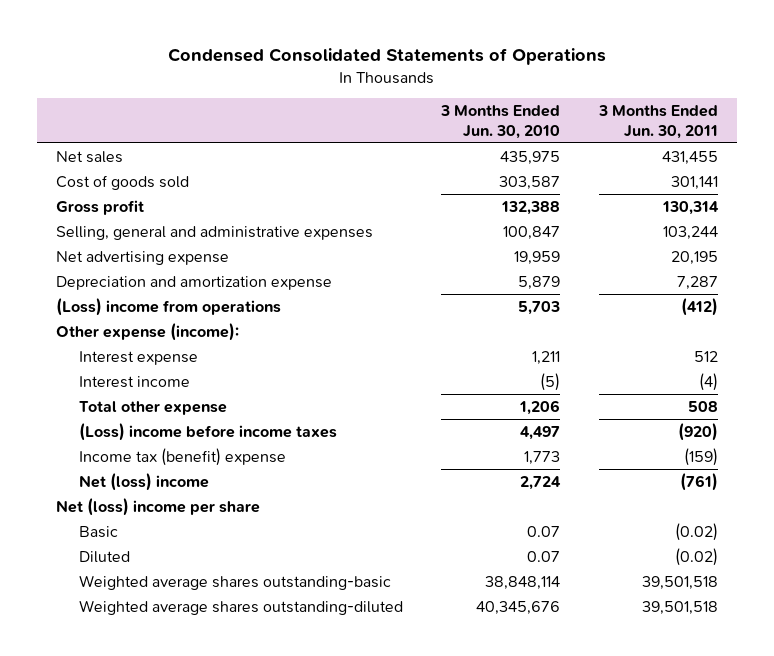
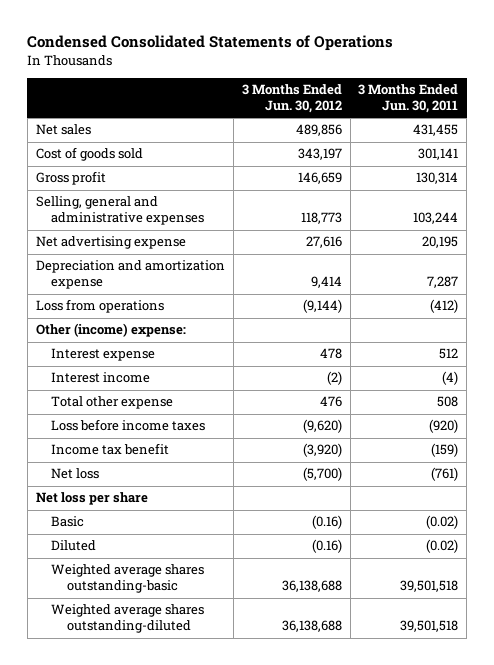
[440,105,561,139] 3 Months Ended Jun. 30, 2010 -> none
none -> [241,84,342,114] 3 Months Ended Jun. 30, 2012
[56,297,282,316] (Loss) income from operations -> [35,299,164,314] Loss from operations
[56,322,240,341] Other expense (income): -> [35,323,186,338] Other (income) expense:
[78,422,337,441] (Loss) income before income taxes -> [51,419,206,432] Loss before income taxes
[78,447,286,466] Income tax (benefit) expense -> [51,443,170,456] Income tax benefit
[78,472,209,491] Net (loss) income -> [51,468,100,480] Net loss
[56,497,261,516] Net (loss) income per share -> [35,492,148,506] Net loss per share

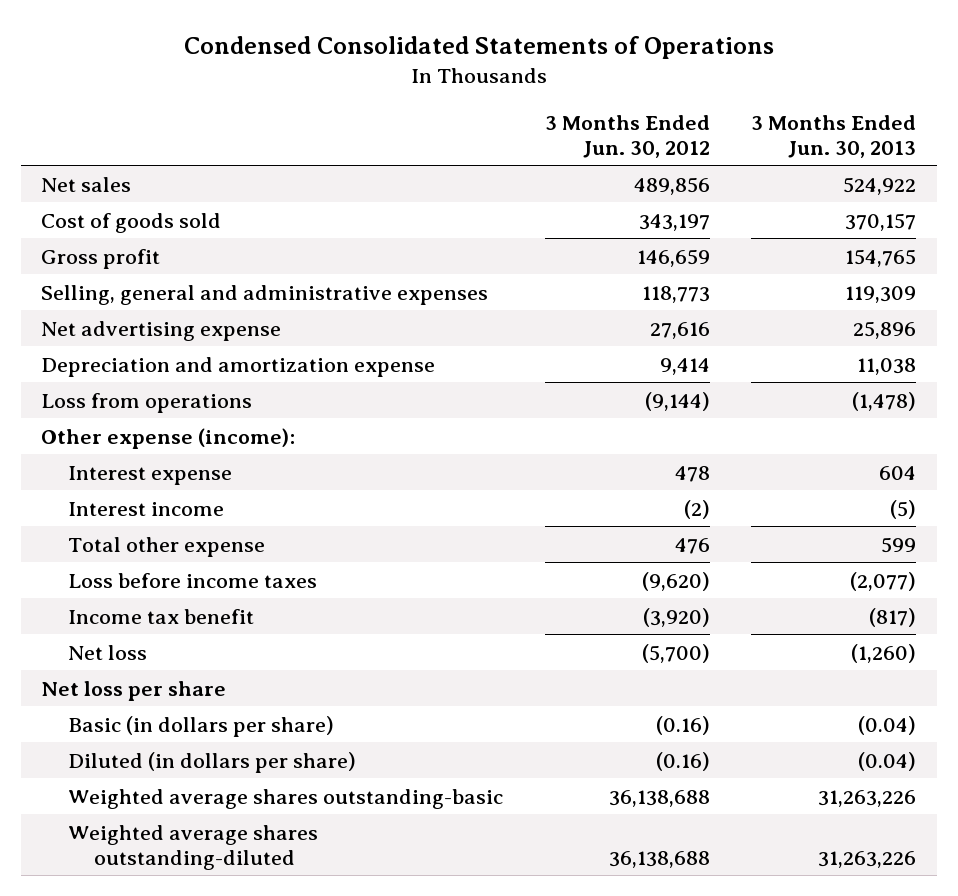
[358,84,459,114] 3 Months Ended Jun. 30, 2011 -> none
none -> [751,114,917,158] 3 Months Ended Jun. 30, 2013
[35,323,186,338] Other (income) expense: -> [41,427,296,449] Other expense (income):
[51,516,85,528] Basic -> [67,715,334,737] Basic (in dollars per share)
[51,540,97,552] Diluted -> [67,751,356,773] Diluted (in dollars per share)

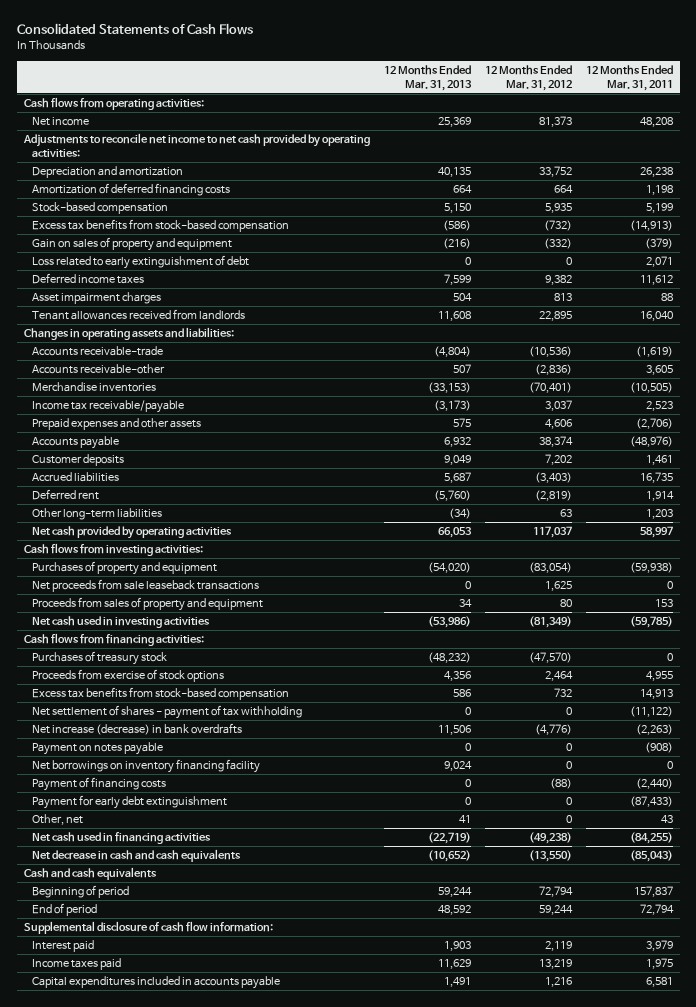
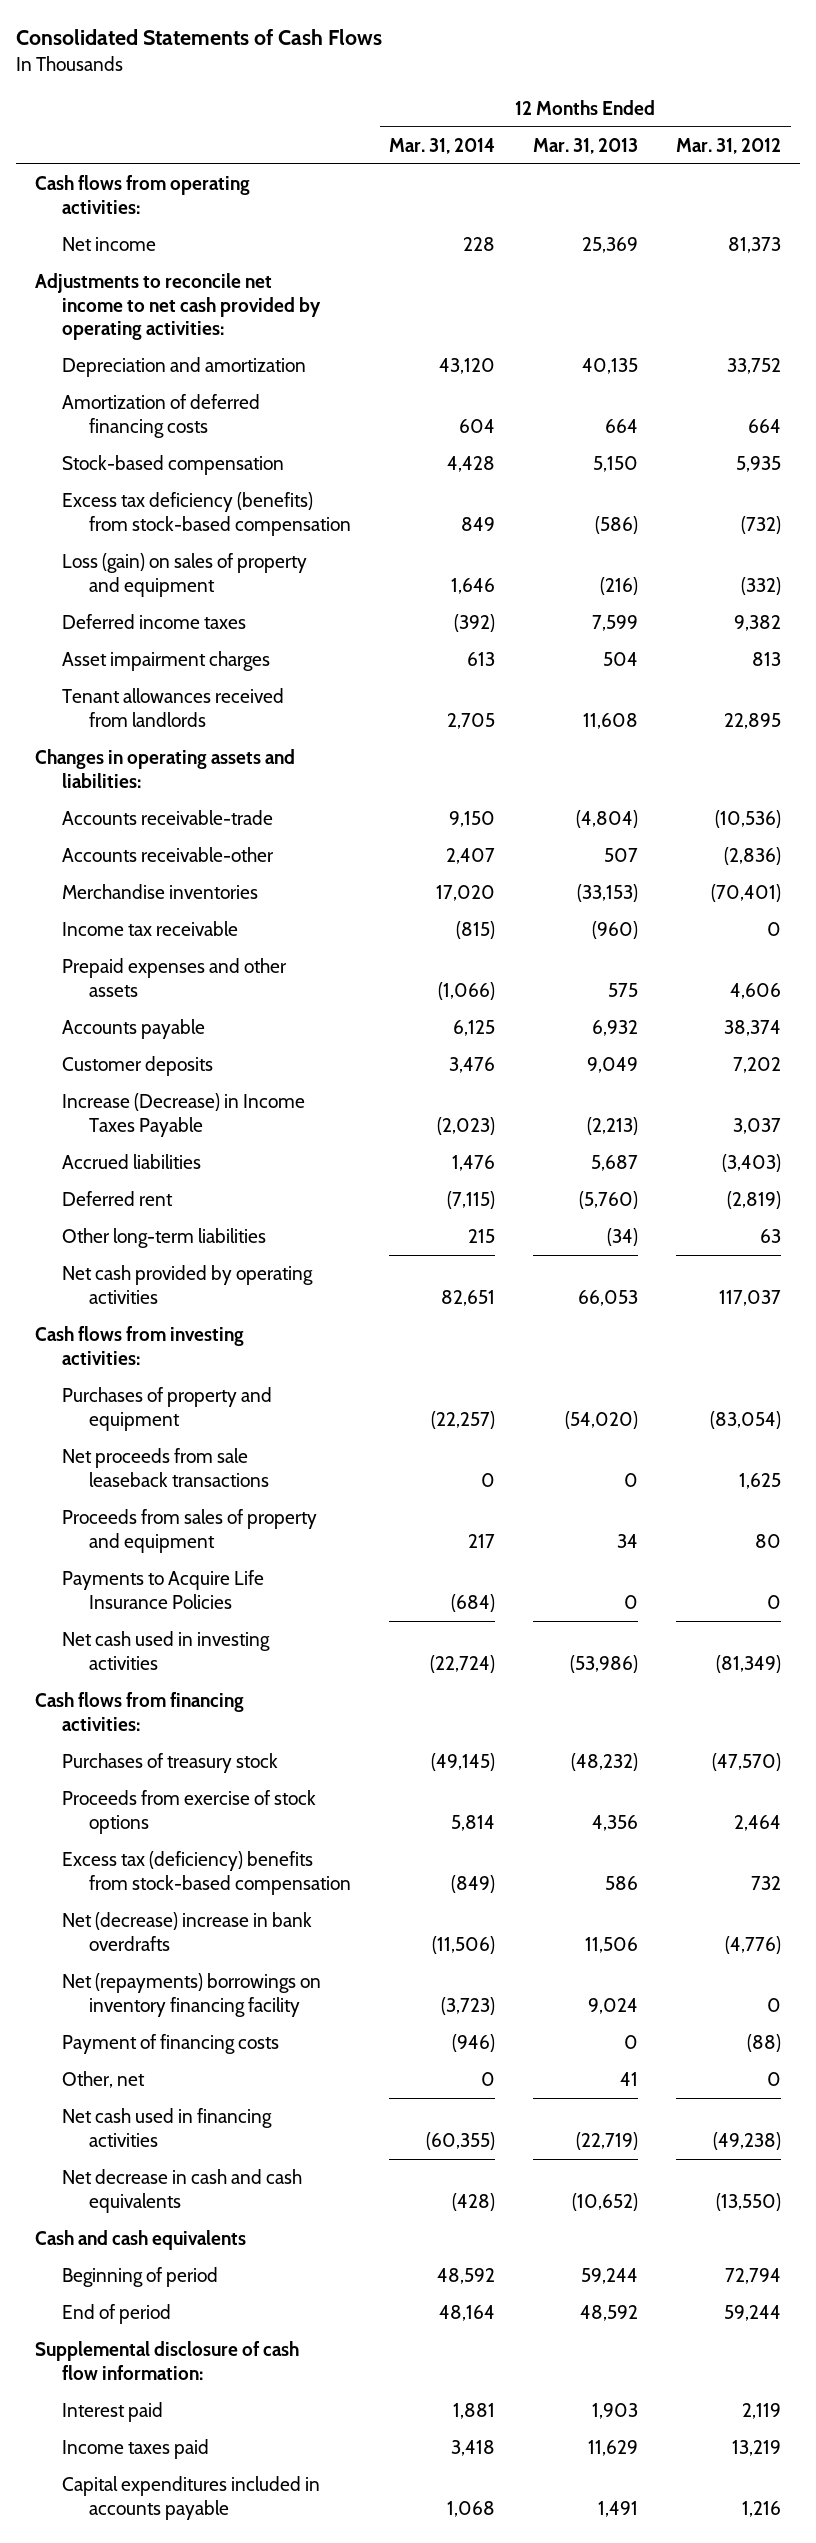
[585,64,673,91] 12 Months Ended Mar. 31, 2011 -> none
none -> [389,137,496,154] Mar. 31, 2014
[31,254,249,269] Loss related to early extinguishment of debt -> none
[31,218,289,232] Excess tax benefits from stock-based compensation -> [62,492,352,536] Excess tax deficiency (benefits) from stock-based compensation
[31,236,232,251] Gain on sales of property and equipment -> [62,553,308,597] Loss (gain) on sales of property and equipment
[31,399,184,413] Income tax receivable/payable -> [62,921,239,937] Income tax receivable
[433,399,471,411] (3,173) -> [592,921,639,940] (960)
[544,399,572,411] 3,037 -> [767,922,782,937] 0
none -> [62,1093,306,1137] Increase (Decrease) in Income Taxes Payable
none -> [62,1570,265,1609] Payments to Acquire Life Insurance Policies
[31,704,302,719] Net settlement of shares - payment of tax withholding -> none
[31,741,163,755] Payment on notes payable -> none
[31,686,289,700] Excess tax benefits from stock-based compensation -> [62,1851,352,1895] Excess tax (deficiency) benefits from stock-based compensation
[31,722,242,735] Net increase (decrease) in bank overdrafts -> [62,1912,313,1951] Net (decrease) increase in bank overdrafts
[31,758,260,773] Net borrowings on inventory financing facility -> [62,1973,322,2017] Net (repayments) borrowings on inventory financing facility
[31,794,227,809] Payment for early debt extinguishment -> none

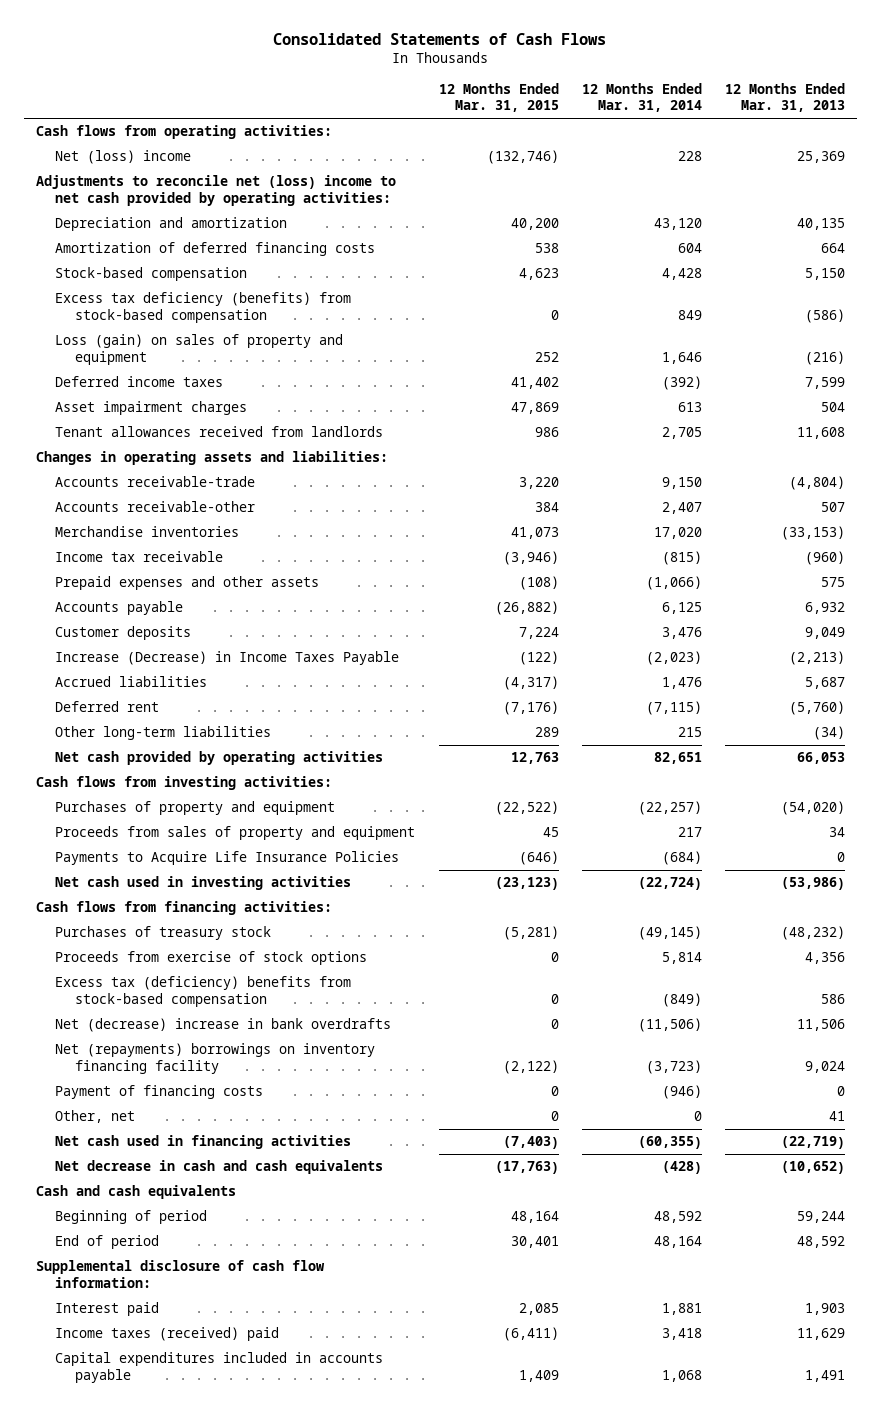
[676,137,782,154] Mar. 31, 2012 -> none
none -> [438,82,559,113] 12 Months Ended Mar. 31, 2015
[62,237,157,252] Net income -> [55,150,192,165] Net (loss) income
[35,273,322,341] Adjustments to reconcile net income to net cash provided by operating activities: -> [35,175,396,207] Adjustments to reconcile net (loss) income to net cash provided by operating activities:
[62,1448,270,1487] Net proceeds from sale leaseback transactions -> none
[62,2439,210,2460] Income taxes paid -> [55,1327,280,1342] Income taxes (received) paid

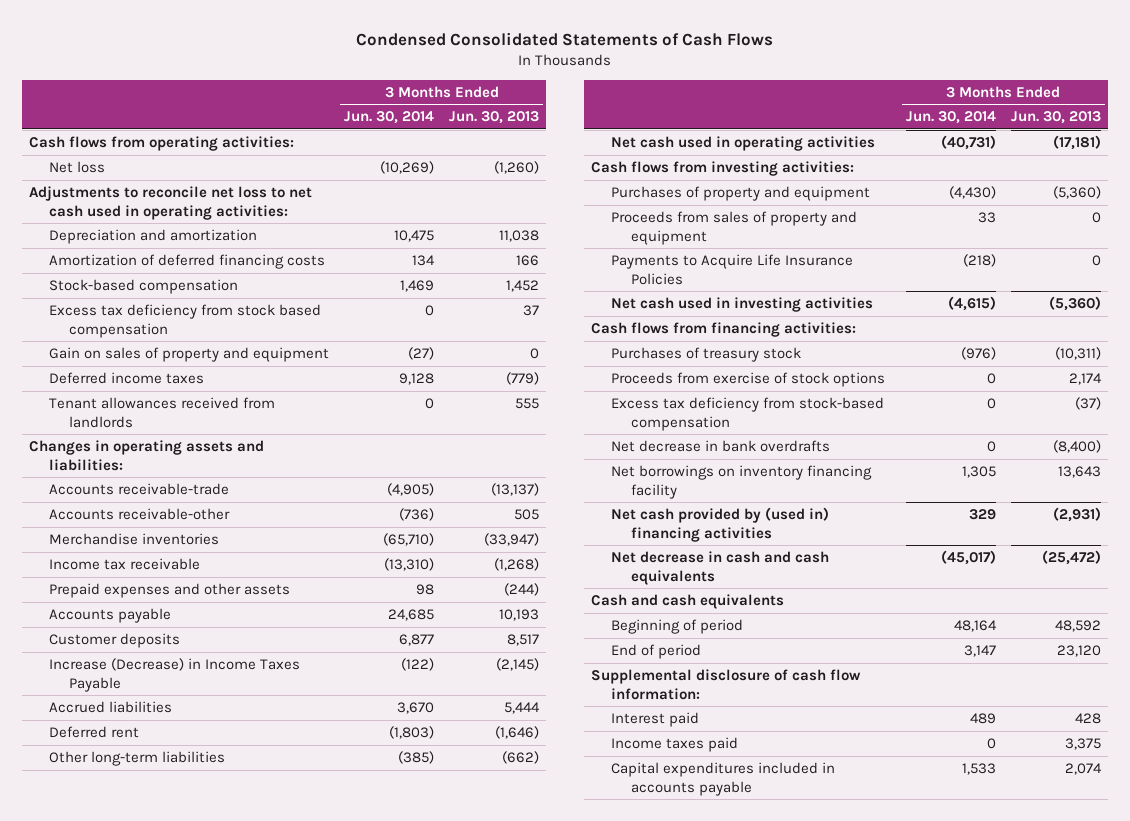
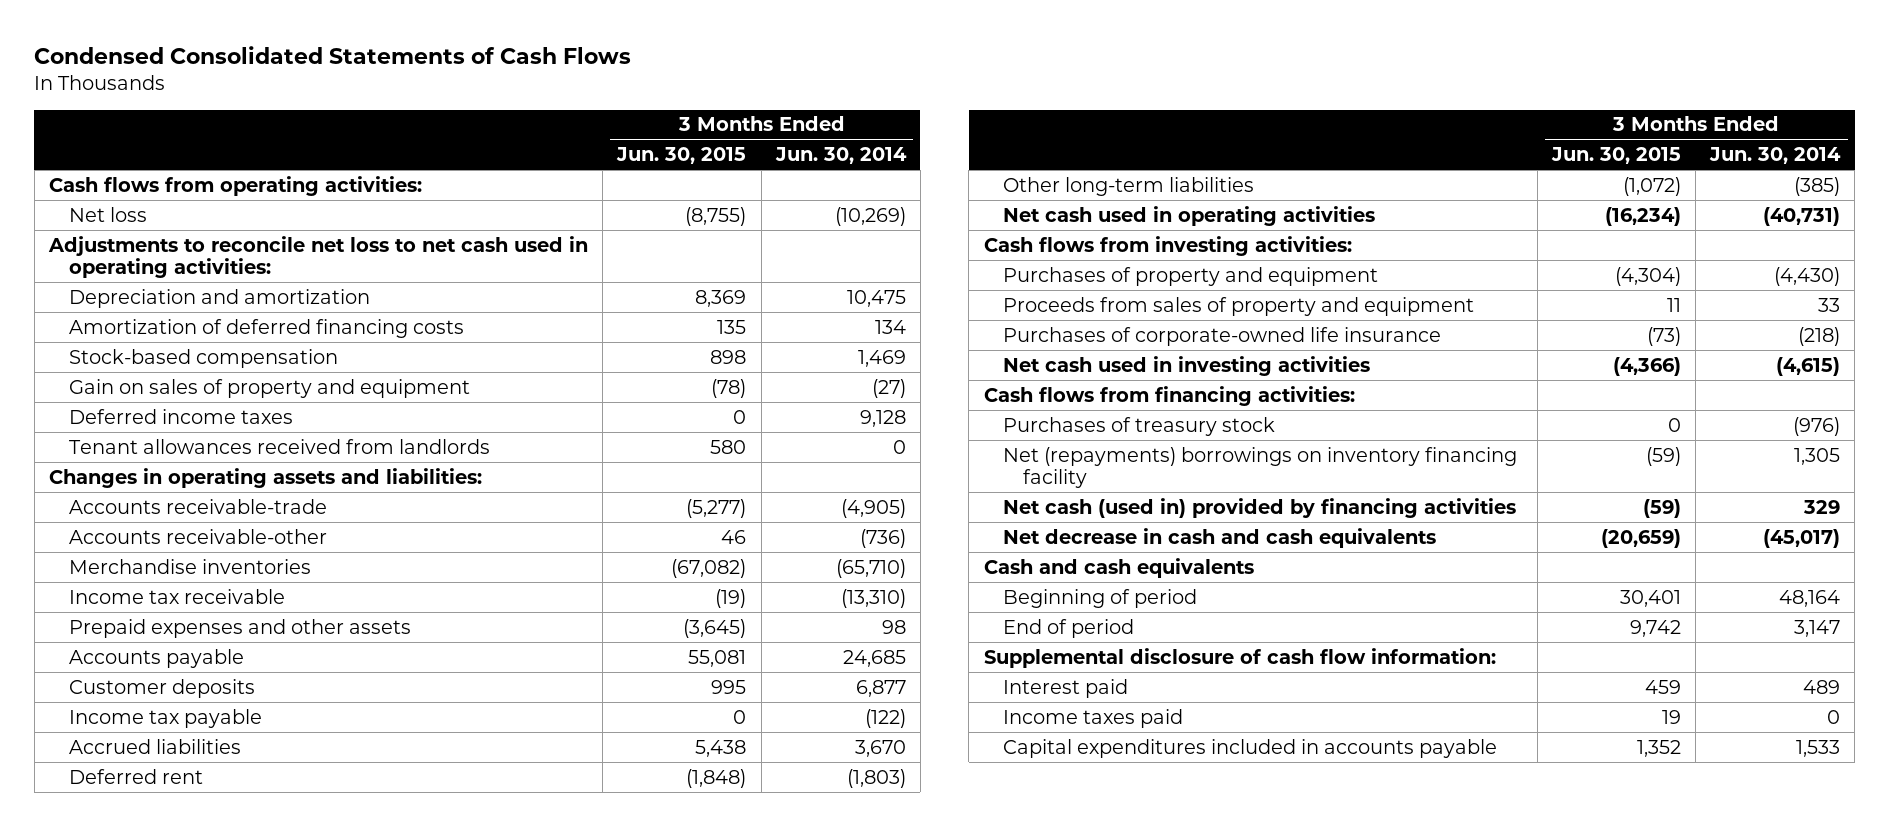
[448,111,539,125] Jun. 30, 2013 -> none
none -> [616,147,747,165] Jun. 30, 2015
[49,303,322,338] Excess tax deficiency from stock based compensation -> none
[49,657,301,692] Increase (Decrease) in Income Taxes Payable -> [68,708,262,728] Income tax payable
[610,253,853,285] Payments to Acquire Life Insurance Policies -> [1003,326,1442,346] Purchases of corporate-owned life insurance
[610,371,885,387] Proceeds from exercise of stock options -> none
[610,396,884,431] Excess tax deficiency from stock-based compensation -> none
[610,439,830,452] Net decrease in bank overdrafts -> none
[610,464,872,499] Net borrowings on inventory financing facility -> [1003,446,1518,489] Net (repayments) borrowings on inventory financing facility
[610,506,829,542] Net cash provided by (used in) financing activities -> [1003,497,1517,518] Net cash (used in) provided by financing activities

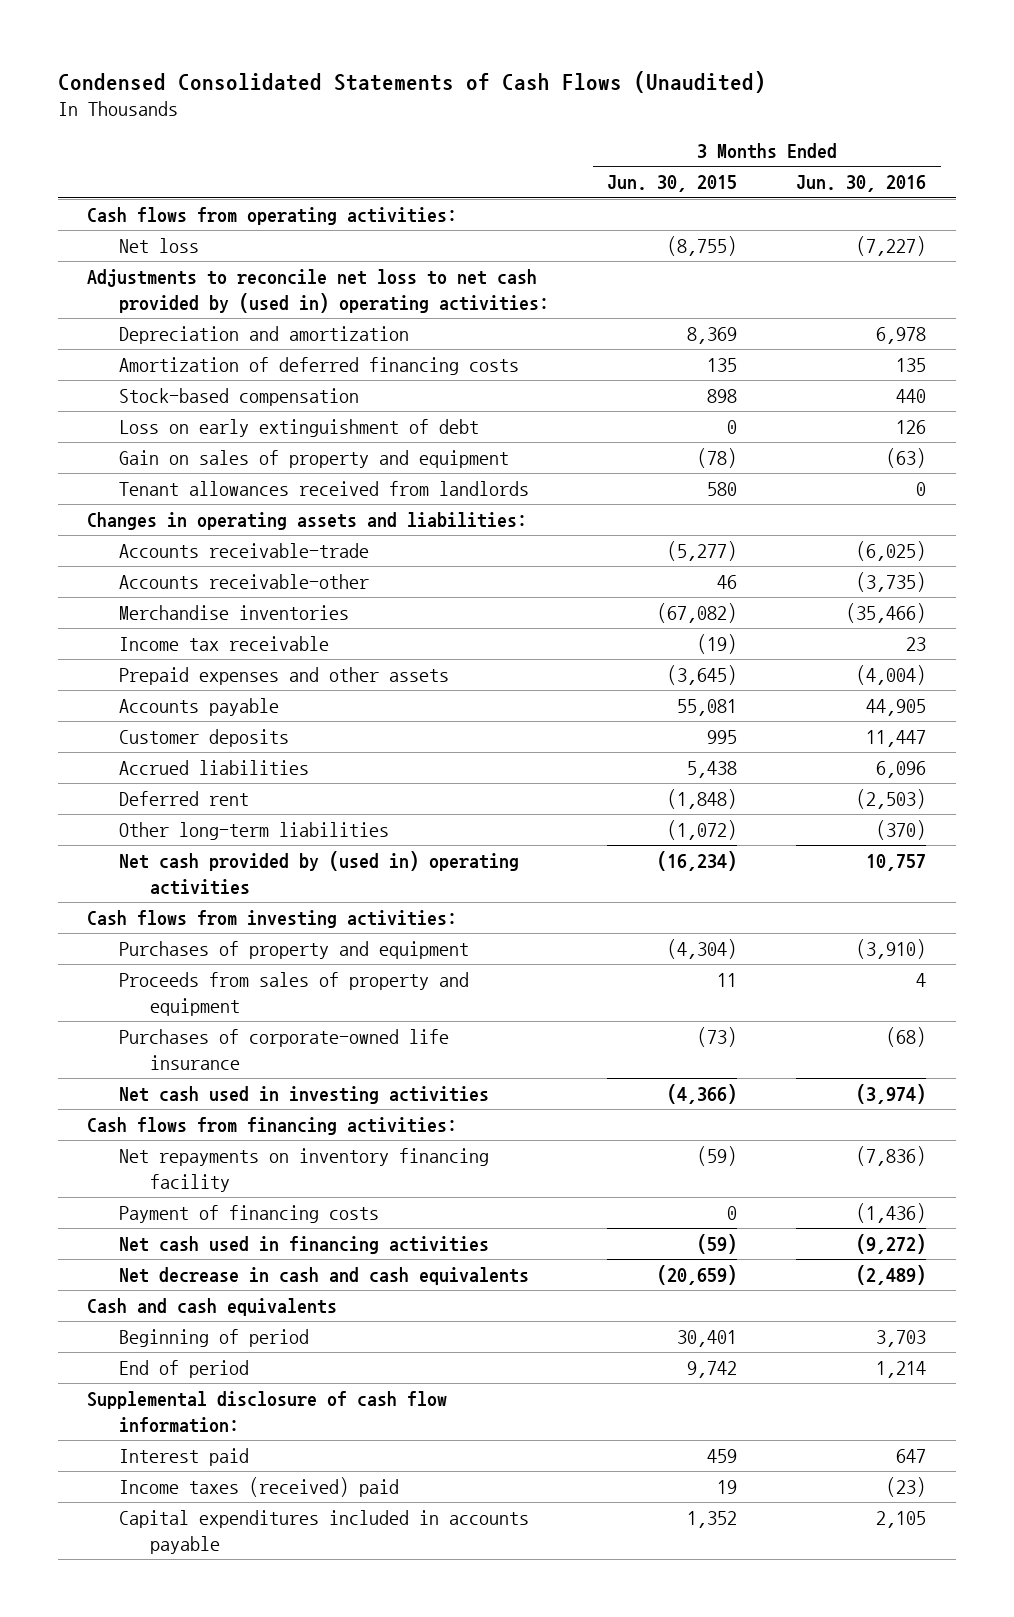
[34,46,632,65] Condensed Consolidated Statements of Cash Flows -> [58,70,767,93] Condensed Consolidated Statements of Cash Flows (Unaudited)
[774,147,907,165] Jun. 30, 2014 -> none
none -> [796,175,927,193] Jun. 30, 2016
[47,235,588,279] Adjustments to reconcile net loss to net cash used in operating activities: -> [87,268,549,313] Adjustments to reconcile net loss to net cash provided by (used in) operating activities:
none -> [118,418,479,437] Loss on early extinguishment of debt
[68,408,293,424] Deferred income taxes -> none
[68,708,262,728] Income tax payable -> none
[1003,205,1376,226] Net cash used in operating activities -> [118,850,519,895] Net cash provided by (used in) operating activities
[1003,416,1276,436] Purchases of treasury stock -> none
[1003,446,1518,489] Net (repayments) borrowings on inventory financing facility -> [118,1147,489,1192] Net repayments on inventory financing facility
none -> [118,1204,379,1223] Payment of financing costs
[1003,497,1517,518] Net cash (used in) provided by financing activities -> [118,1235,489,1254] Net cash used in financing activities
[1003,708,1184,728] Income taxes paid -> [118,1476,399,1497] Income taxes (received) paid

